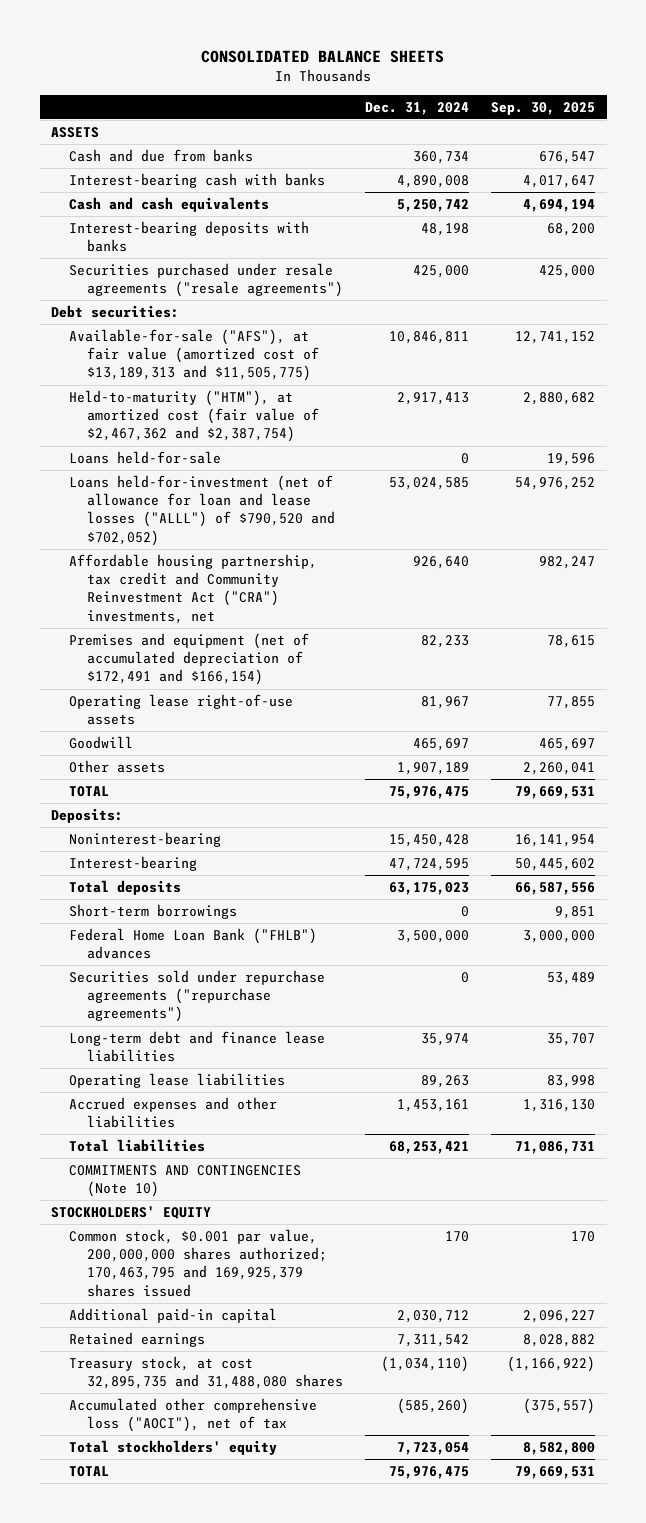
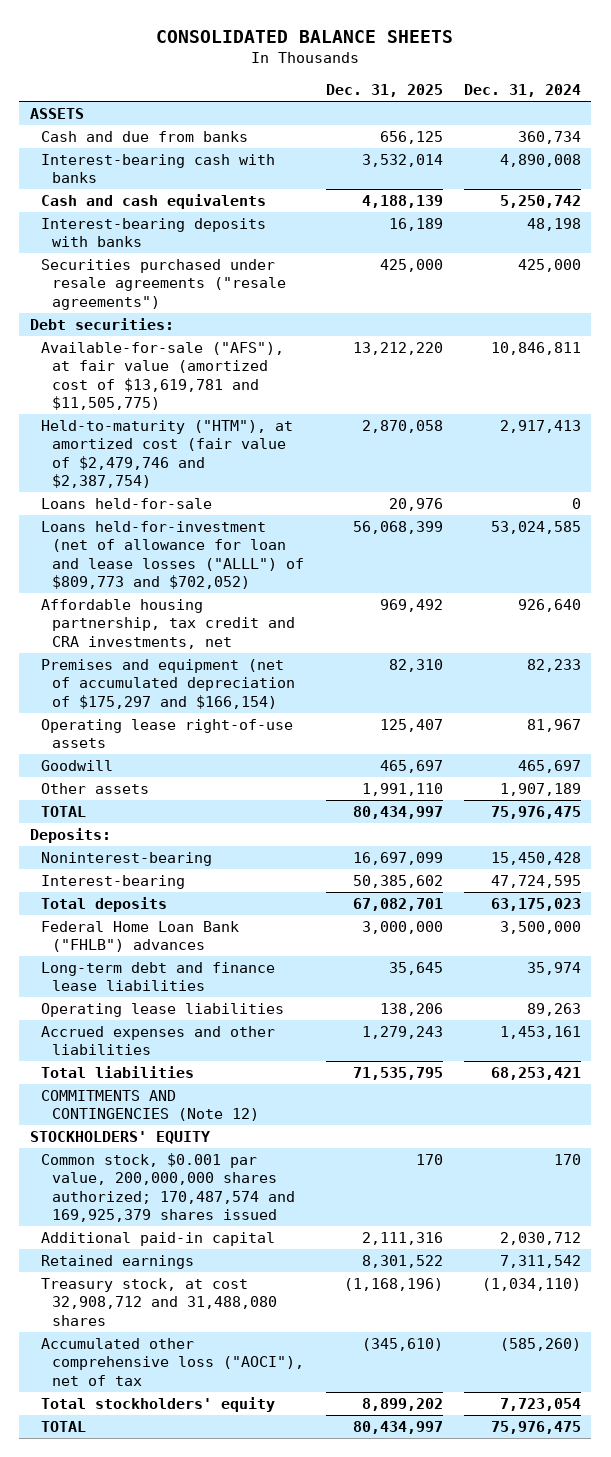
[491,101,596,115] Sep. 30, 2025 -> none
none -> [325,84,443,98] Dec. 31, 2025
[68,328,319,382] Available-for-sale ("AFS"), at fair value (amortized cost of $13,189,313 and $11,505,775) -> [41,342,285,410] Available-for-sale ("AFS"), at fair value (amortized cost of $13,619,781 and $11,505,775)
[68,389,319,443] Held-to-maturity ("HTM"), at amortized cost (fair value of $2,467,362 and $2,387,754) -> [41,420,294,488] Held-to-maturity ("HTM"), at amortized cost (fair value of $2,479,746 and $2,387,754)
[68,474,335,546] Loans held-for-investment (net of allowance for loan and lease losses ("ALLL") of $790,520 and $702,052) -> [41,521,305,589] Loans held-for-investment (net of allowance for loan and lease losses ("ALLL") of $809,773 and $702,052)
[68,553,317,624] Affordable housing partnership, tax credit and Community Reinvestment Act ("CRA") investments, net -> [41,599,296,649] Affordable housing partnership, tax credit and CRA investments, net
[68,632,309,686] Premises and equipment (net of accumulated depreciation of $172,491 and $166,154) -> [41,659,296,709] Premises and equipment (net of accumulated depreciation of $175,297 and $166,154)
[68,903,237,919] Short-term borrowings -> none
[68,969,325,1023] Securities sold under repurchase agreements ("repurchase agreements") -> none
[68,1164,301,1198] COMMITMENTS AND CONTINGENCIES (Note 10) -> [41,1090,260,1122] COMMITMENTS AND CONTINGENCIES (Note 12)
[68,1228,327,1297] Common stock, $0.001 par value, 200,000,000 shares authorized; 170,463,795 and 169,925,379 shares issued -> [41,1153,296,1222] Common stock, $0.001 par value, 200,000,000 shares authorized; 170,487,574 and 169,925,379 shares issued
[68,1355,343,1390] Treasury stock, at cost 32,895,735 and 31,488,080 shares -> [41,1278,278,1326] Treasury stock, at cost 32,908,712 and 31,488,080 shares

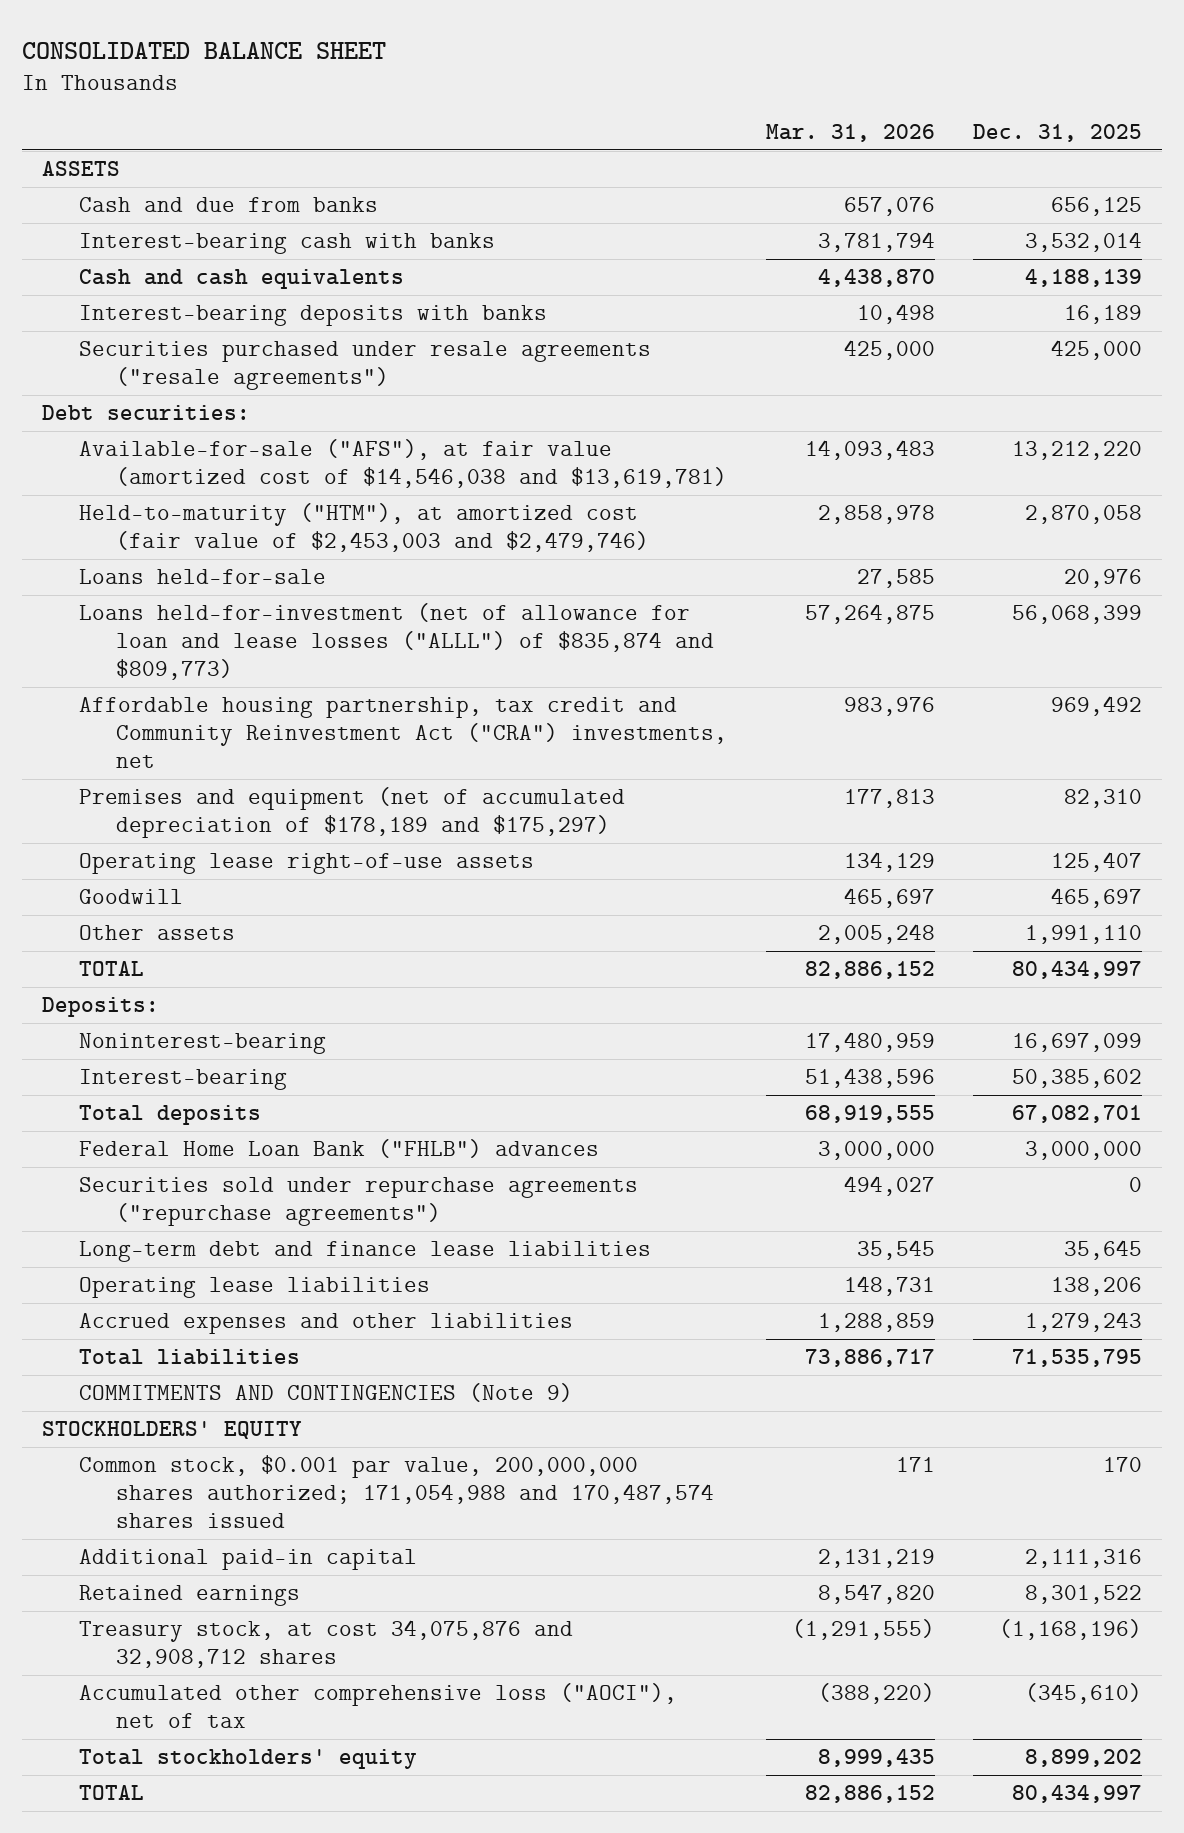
[156,29,454,43] CONSOLIDATED BALANCE SHEETS -> [22,41,387,59] CONSOLIDATED BALANCE SHEET
[463,84,581,98] Dec. 31, 2024 -> none
none -> [765,123,935,142] Mar. 31, 2026
[41,342,285,410] Available-for-sale ("AFS"), at fair value (amortized cost of $13,619,781 and $11,505,775) -> [79,439,728,489] Available-for-sale ("AFS"), at fair value (amortized cost of $14,546,038 and $13,619,781)
[41,420,294,488] Held-to-maturity ("HTM"), at amortized cost (fair value of $2,479,746 and $2,387,754) -> [79,503,650,553] Held-to-maturity ("HTM"), at amortized cost (fair value of $2,453,003 and $2,479,746)
[41,521,305,589] Loans held-for-investment (net of allowance for loan and lease losses ("ALLL") of $809,773 and $702,052) -> [79,603,715,680] Loans held-for-investment (net of allowance for loan and lease losses ("ALLL") of $835,874 and $809,773)
[41,599,296,649] Affordable housing partnership, tax credit and CRA investments, net -> [79,697,728,768] Affordable housing partnership, tax credit and Community Reinvestment Act ("CRA") investments, net
[41,659,296,709] Premises and equipment (net of accumulated depreciation of $175,297 and $166,154) -> [79,787,626,839] Premises and equipment (net of accumulated depreciation of $178,189 and $175,297)
none -> [79,1177,639,1227] Securities sold under repurchase agreements ("repurchase agreements")
[41,1090,260,1122] COMMITMENTS AND CONTINGENCIES (Note 12) -> [79,1383,574,1403] COMMITMENTS AND CONTINGENCIES (Note 9)
[41,1153,296,1222] Common stock, $0.001 par value, 200,000,000 shares authorized; 170,487,574 and 169,925,379 shares issued -> [79,1455,715,1528] Common stock, $0.001 par value, 200,000,000 shares authorized; 171,054,988 and 170,487,574 shares issued
[41,1278,278,1326] Treasury stock, at cost 32,908,712 and 31,488,080 shares -> [79,1620,574,1669] Treasury stock, at cost 34,075,876 and 32,908,712 shares

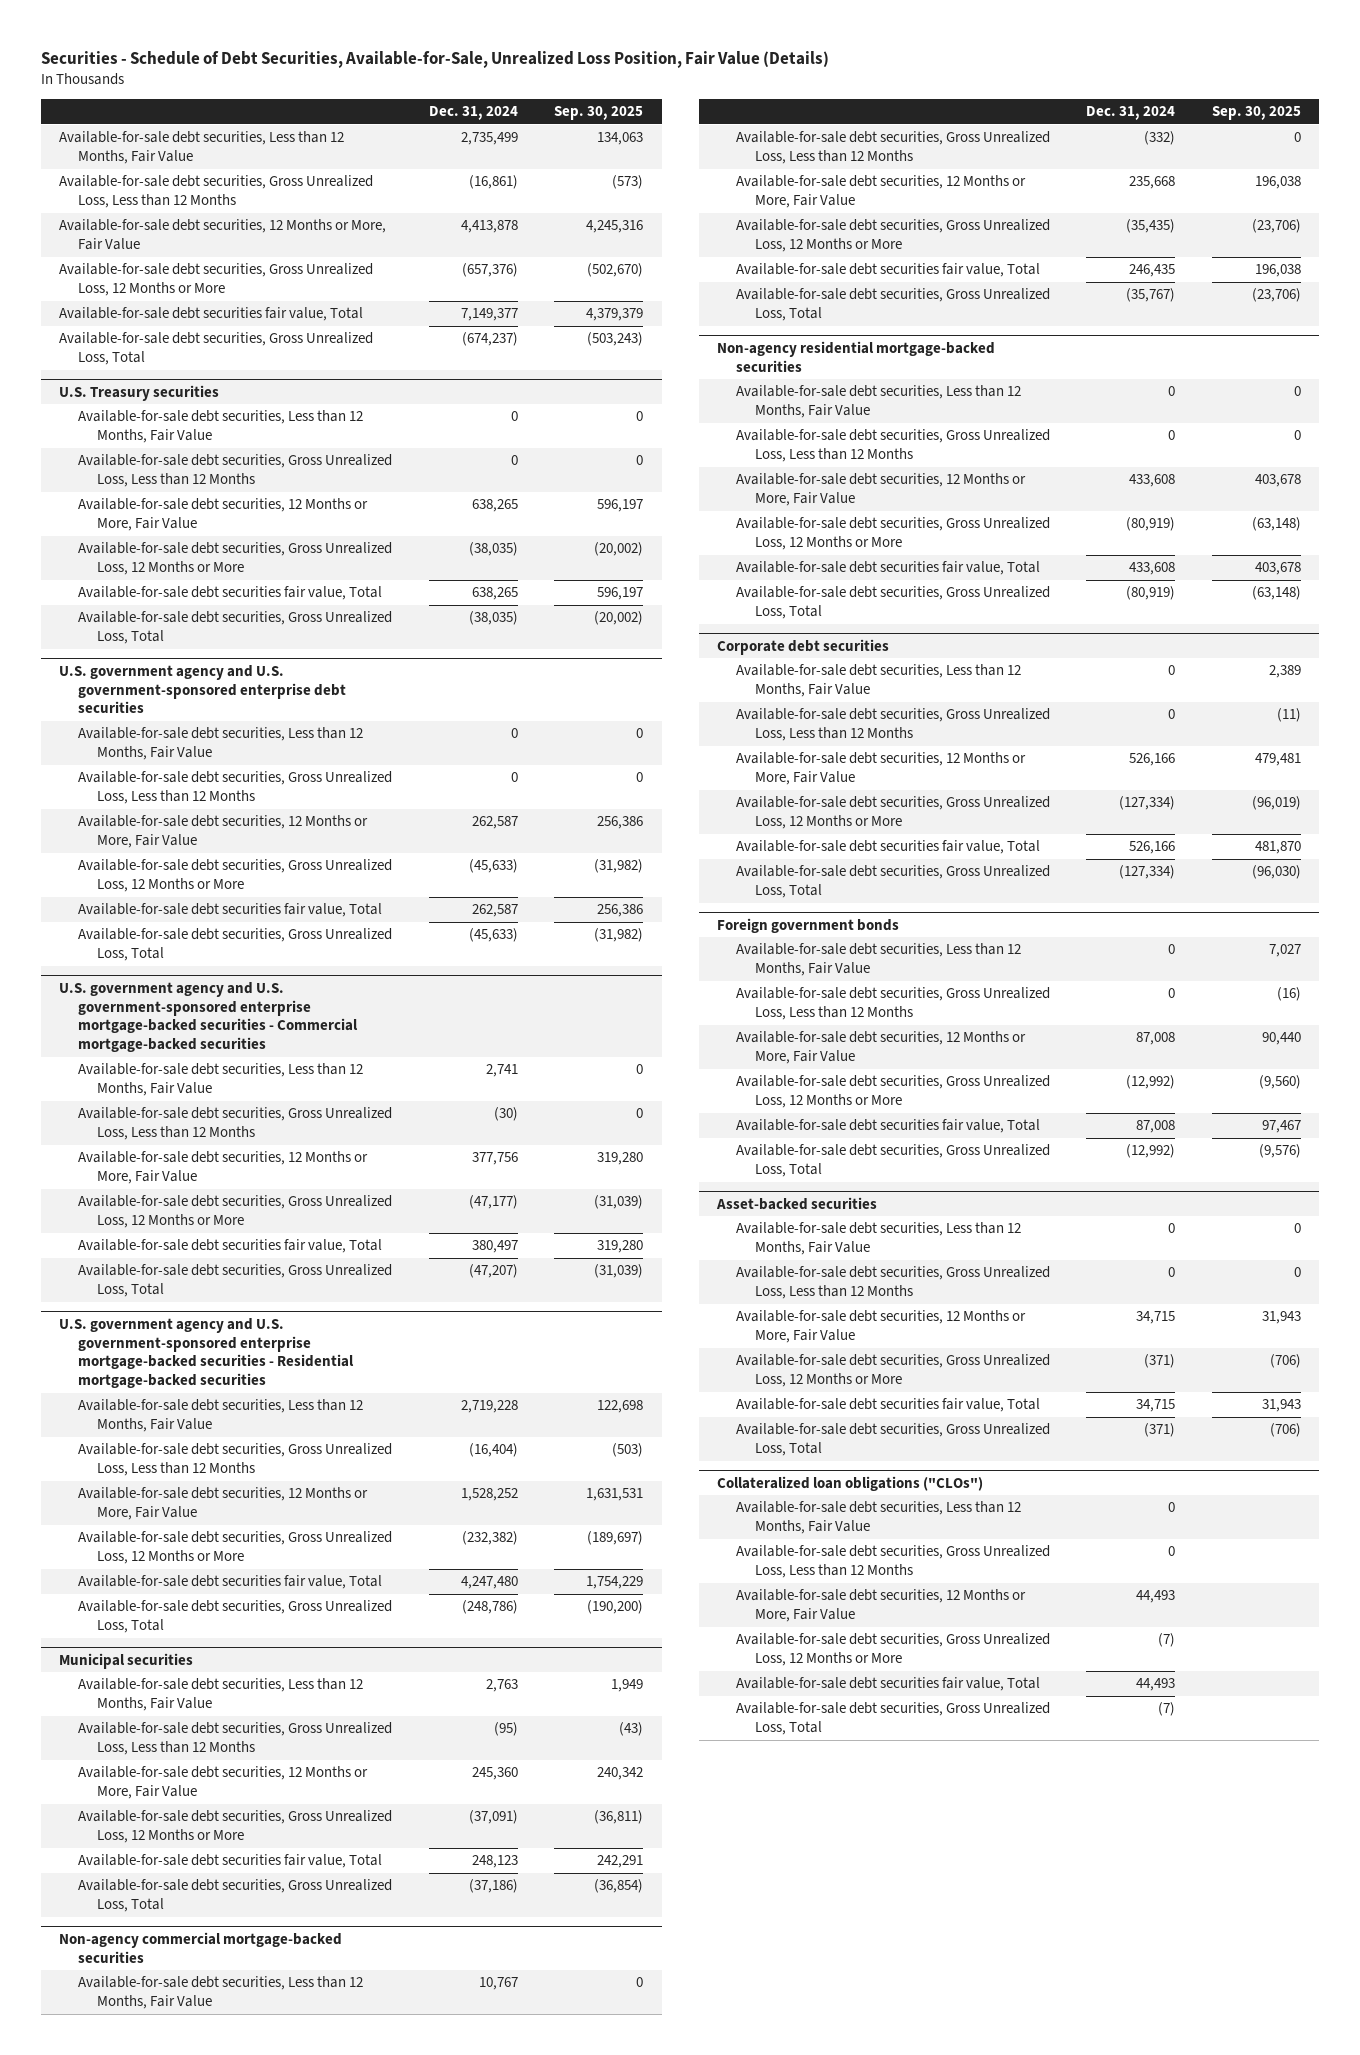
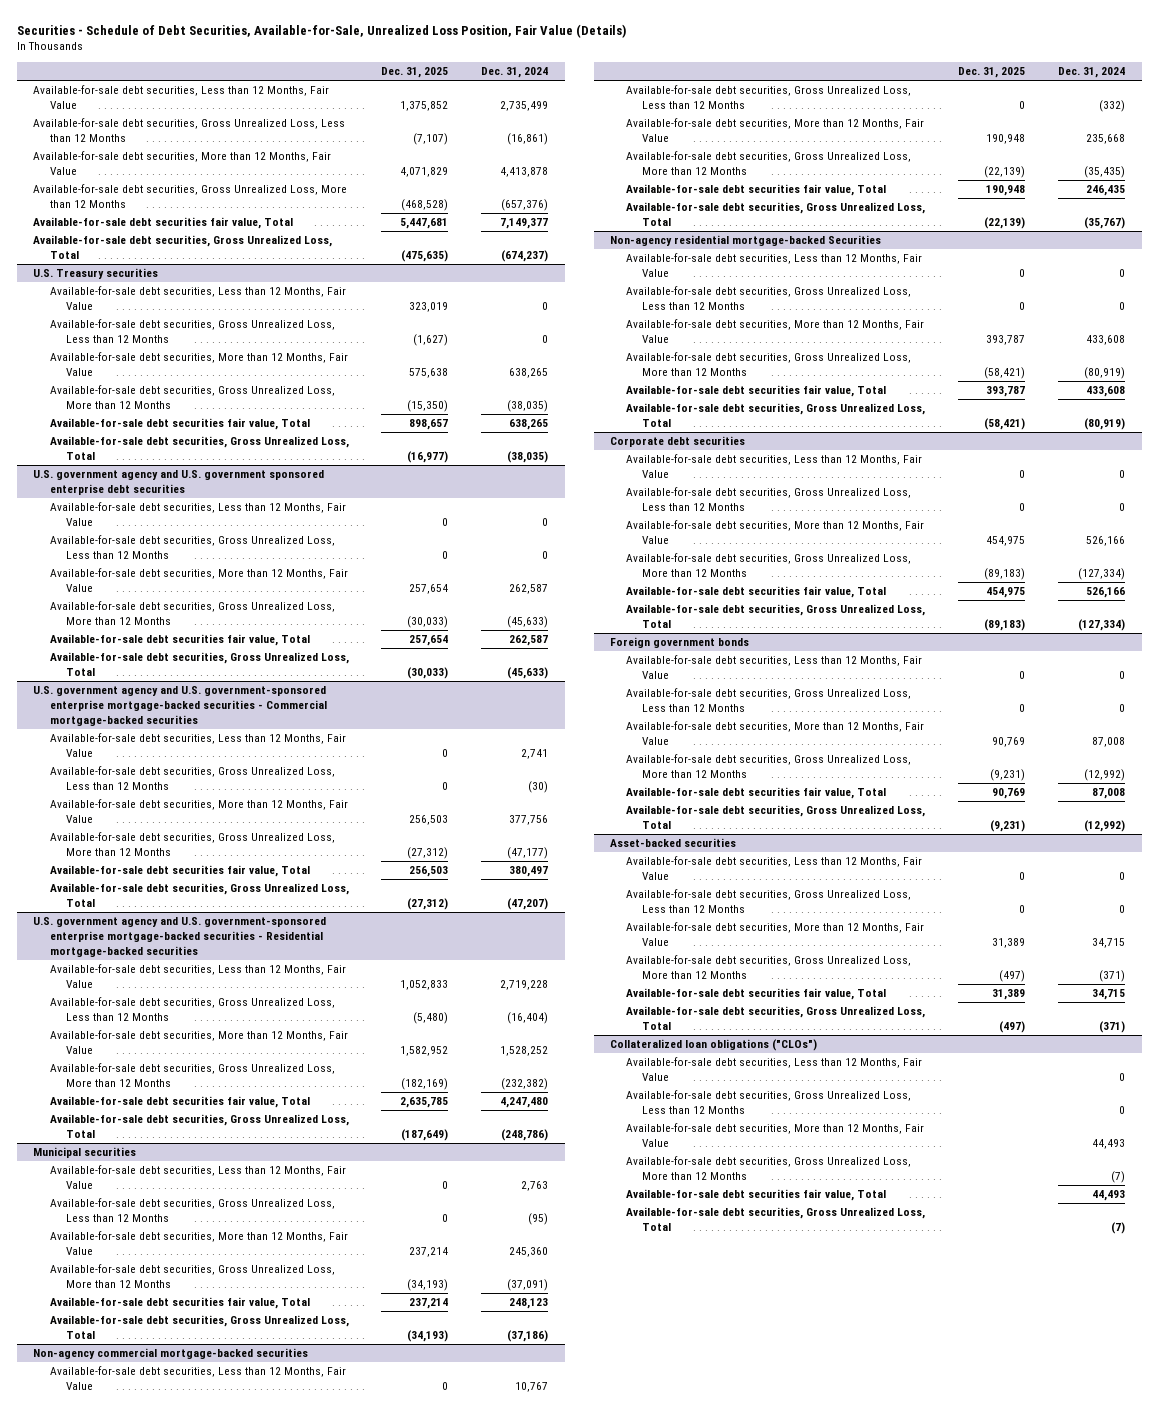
[554,106,644,121] Sep. 30, 2025 -> none
none -> [381,67,449,79] Dec. 31, 2025
[59,219,387,251] Available-for-sale debt securities, 12 Months or More, Fair Value -> [33,151,332,175] Available-for-sale debt securities, More than 12 Months, Fair Value
[59,263,374,297] Available-for-sale debt securities, Gross Unrealized Loss, 12 Months or More -> [33,184,348,208] Available-for-sale debt securities, Gross Unrealized Loss, More than 12 Months
[78,498,369,532] Available-for-sale debt securities, 12 Months or More, Fair Value -> [49,352,348,376] Available-for-sale debt securities, More than 12 Months, Fair Value
[78,542,393,576] Available-for-sale debt securities, Gross Unrealized Loss, 12 Months or More -> [49,385,335,409] Available-for-sale debt securities, Gross Unrealized Loss, More than 12 Months
[59,664,347,714] U.S. government agency and U.S. government-sponsored enterprise debt securities -> [33,470,325,495] U.S. government agency and U.S. government sponsored enterprise debt securities
[78,815,369,849] Available-for-sale debt securities, 12 Months or More, Fair Value -> [49,568,348,592] Available-for-sale debt securities, More than 12 Months, Fair Value
[78,859,393,893] Available-for-sale debt securities, Gross Unrealized Loss, 12 Months or More -> [49,601,335,625] Available-for-sale debt securities, Gross Unrealized Loss, More than 12 Months
[78,1151,369,1185] Available-for-sale debt securities, 12 Months or More, Fair Value -> [49,799,348,823] Available-for-sale debt securities, More than 12 Months, Fair Value
[78,1195,393,1229] Available-for-sale debt securities, Gross Unrealized Loss, 12 Months or More -> [49,832,335,856] Available-for-sale debt securities, Gross Unrealized Loss, More than 12 Months
[78,1487,369,1521] Available-for-sale debt securities, 12 Months or More, Fair Value -> [49,1030,348,1054] Available-for-sale debt securities, More than 12 Months, Fair Value
[78,1531,393,1565] Available-for-sale debt securities, Gross Unrealized Loss, 12 Months or More -> [49,1063,335,1087] Available-for-sale debt securities, Gross Unrealized Loss, More than 12 Months
[78,1766,369,1800] Available-for-sale debt securities, 12 Months or More, Fair Value -> [49,1231,348,1255] Available-for-sale debt securities, More than 12 Months, Fair Value
[78,1810,393,1844] Available-for-sale debt securities, Gross Unrealized Loss, 12 Months or More -> [49,1264,335,1288] Available-for-sale debt securities, Gross Unrealized Loss, More than 12 Months
[735,175,1026,209] Available-for-sale debt securities, 12 Months or More, Fair Value -> [626,118,925,142] Available-for-sale debt securities, More than 12 Months, Fair Value
[735,219,1050,253] Available-for-sale debt securities, Gross Unrealized Loss, 12 Months or More -> [626,151,912,175] Available-for-sale debt securities, Gross Unrealized Loss, More than 12 Months
[716,340,995,372] Non-agency residential mortgage-backed securities -> [610,235,882,247] Non-agency residential mortgage-backed Securities
[735,473,1026,507] Available-for-sale debt securities, 12 Months or More, Fair Value -> [626,319,925,343] Available-for-sale debt securities, More than 12 Months, Fair Value
[735,517,1050,551] Available-for-sale debt securities, Gross Unrealized Loss, 12 Months or More -> [626,352,912,376] Available-for-sale debt securities, Gross Unrealized Loss, More than 12 Months
[735,752,1026,786] Available-for-sale debt securities, 12 Months or More, Fair Value -> [626,520,925,544] Available-for-sale debt securities, More than 12 Months, Fair Value
[735,796,1050,830] Available-for-sale debt securities, Gross Unrealized Loss, 12 Months or More -> [626,553,912,577] Available-for-sale debt securities, Gross Unrealized Loss, More than 12 Months
[735,1031,1026,1065] Available-for-sale debt securities, 12 Months or More, Fair Value -> [626,721,925,745] Available-for-sale debt securities, More than 12 Months, Fair Value
[735,1075,1050,1109] Available-for-sale debt securities, Gross Unrealized Loss, 12 Months or More -> [626,754,912,778] Available-for-sale debt securities, Gross Unrealized Loss, More than 12 Months
[735,1310,1026,1344] Available-for-sale debt securities, 12 Months or More, Fair Value -> [626,922,925,946] Available-for-sale debt securities, More than 12 Months, Fair Value
[735,1354,1050,1388] Available-for-sale debt securities, Gross Unrealized Loss, 12 Months or More -> [626,955,912,979] Available-for-sale debt securities, Gross Unrealized Loss, More than 12 Months
[735,1589,1026,1623] Available-for-sale debt securities, 12 Months or More, Fair Value -> [626,1123,925,1147] Available-for-sale debt securities, More than 12 Months, Fair Value
[735,1633,1050,1667] Available-for-sale debt securities, Gross Unrealized Loss, 12 Months or More -> [626,1156,912,1180] Available-for-sale debt securities, Gross Unrealized Loss, More than 12 Months

